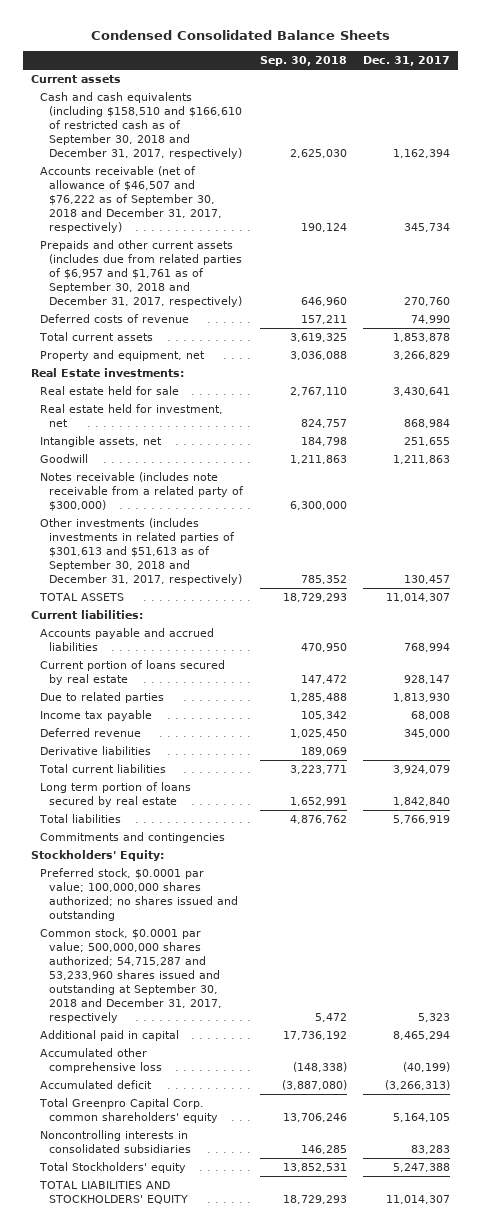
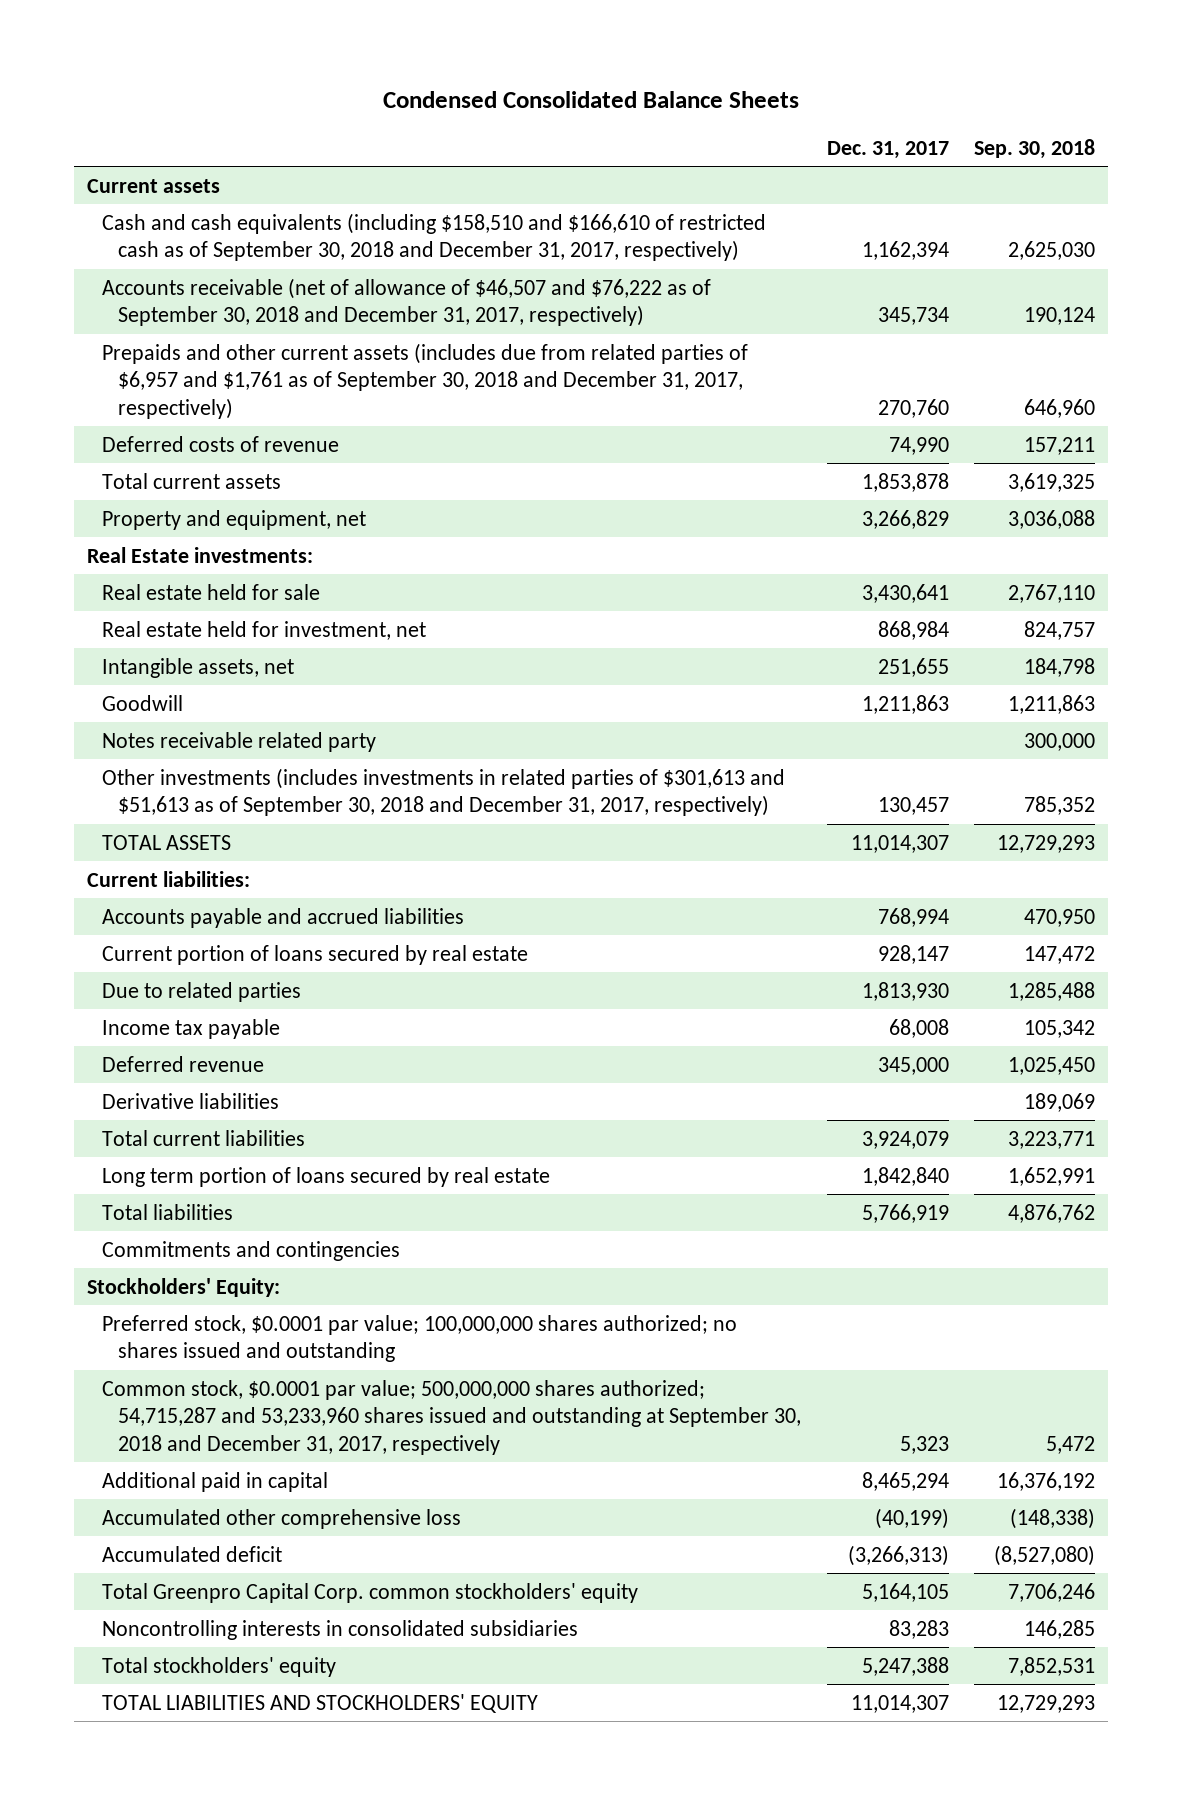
[40,472,245,511] Notes receivable (includes note receivable from a related party of $300,000) -> [102,731,377,752] Notes receivable related party
[289,500,347,510] 6,300,000 -> [1024,732,1096,751] 300,000
[282,593,347,603] 18,729,293 -> [997,834,1096,853] 12,729,293
[282,1031,347,1041] 17,736,192 -> [997,1471,1096,1491] 16,376,192
[281,1080,347,1091] (3,887,080) -> [994,1544,1096,1566] (8,527,080)
[39,1098,219,1123] Total Greenpro Capital Corp. common shareholders' equity -> [102,1582,639,1603] Total Greenpro Capital Corp. common stockholders' equity
[282,1112,347,1122] 13,706,246 -> [1008,1582,1096,1602] 7,706,246
[39,1162,187,1174] Total Stockholders' equity -> [102,1656,337,1677] Total stockholders' equity
[282,1163,347,1173] 13,852,531 -> [1008,1656,1096,1676] 7,852,531
[282,1194,347,1204] 18,729,293 -> [997,1694,1096,1713] 12,729,293

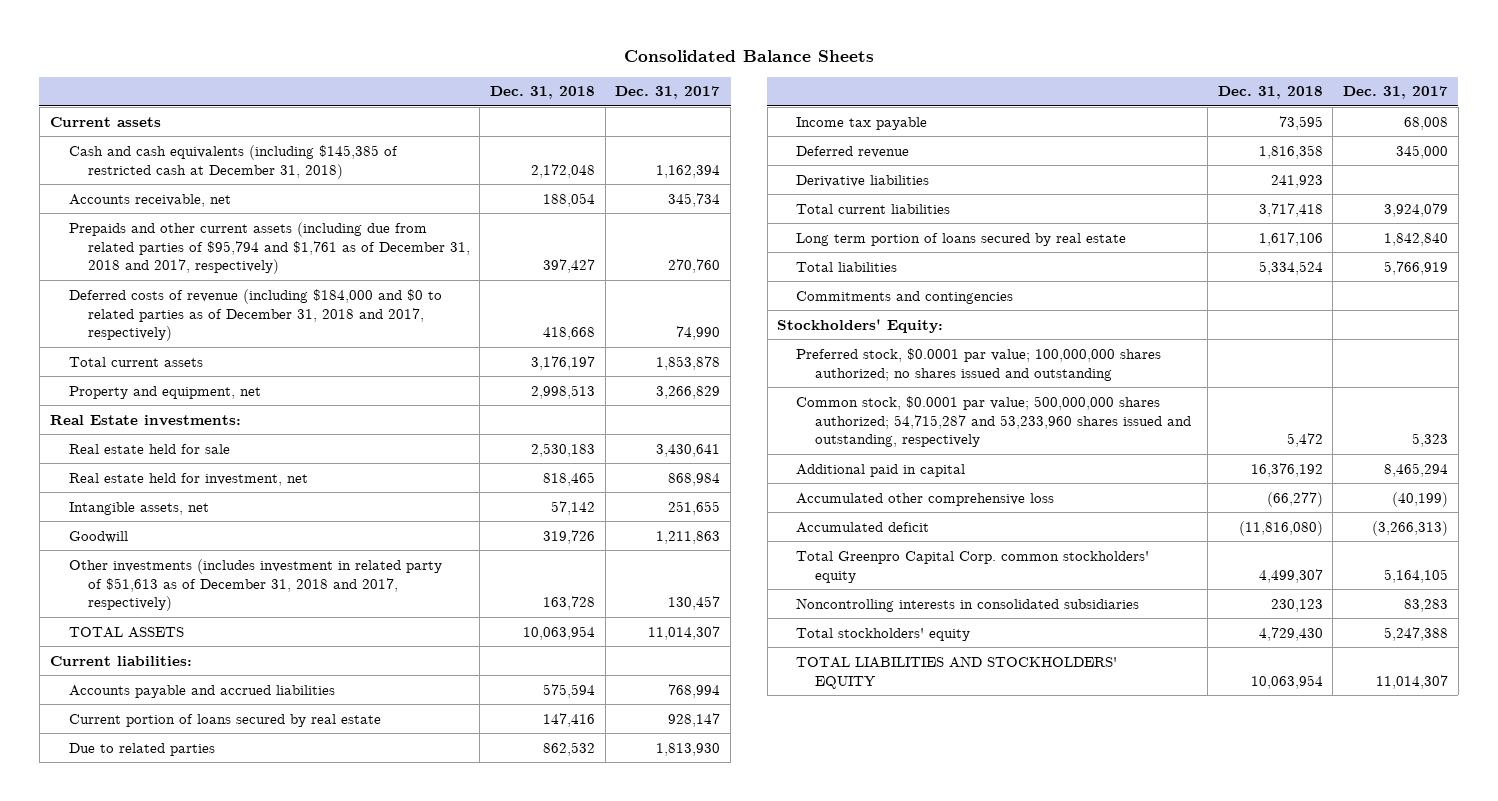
[383,90,800,108] Condensed Consolidated Balance Sheets -> [623,50,874,63] Consolidated Balance Sheets
[974,138,1096,159] Sep. 30, 2018 -> none
none -> [490,86,596,100] Dec. 31, 2018
[102,212,767,262] Cash and cash equivalents (including $158,510 and $166,610 of restricted cash as of September 30, 2018 and December 31, 2017, respectively) -> [68,144,398,179] Cash and cash equivalents (including $145,385 of restricted cash at December 31, 2018)
[102,277,712,327] Accounts receivable (net of allowance of $46,507 and $76,222 as of September 30, 2018 and December 31, 2017, respectively) -> [68,193,231,207] Accounts receivable, net
[102,342,749,419] Prepaids and other current assets (includes due from related parties of $6,957 and $1,761 as of September 30, 2018 and December 31, 2017, respectively) -> [68,221,470,275] Prepaids and other current assets (including due from related parties of $95,794 and $1,761 as of December 31, 2018 and 2017, respectively)
[102,435,340,452] Deferred costs of revenue -> [68,288,442,342] Deferred costs of revenue (including $184,000 and $0 to related parties as of December 31, 2018 and 2017, respectively)
[102,731,377,752] Notes receivable related party -> none
[102,767,786,817] Other investments (includes investments in related parties of $301,613 and $51,613 as of September 30, 2018 and December 31, 2017, respectively) -> [68,558,442,612] Other investments (includes investment in related party of $51,613 as of December 31, 2018 and 2017, respectively)
[102,1379,801,1455] Common stock, $0.0001 par value; 500,000,000 shares authorized; 54,715,287 and 53,233,960 shares issued and outstanding at September 30, 2018 and December 31, 2017, respectively -> [796,395,1192,448] Common stock, $0.0001 par value; 500,000,000 shares authorized; 54,715,287 and 53,233,960 shares issued and outstanding, respectively

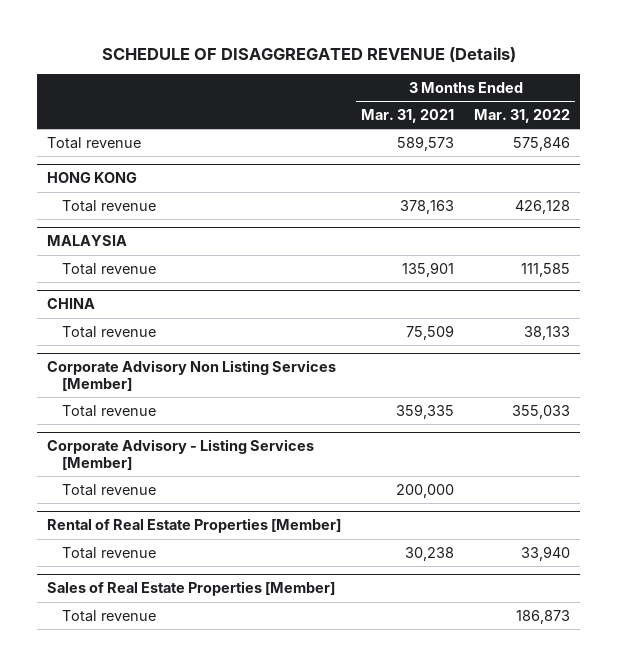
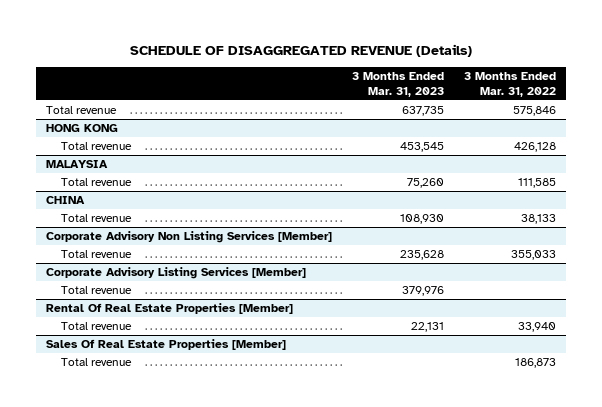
[361,109,455,124] Mar. 31, 2021 -> none
none -> [352,72,445,97] 3 Months Ended Mar. 31, 2023
[47,439,315,470] Corporate Advisory - Listing Services [Member] -> [46,267,307,280] Corporate Advisory Listing Services [Member]
[47,518,342,534] Rental of Real Estate Properties [Member] -> [46,303,294,315] Rental Of Real Estate Properties [Member]
[47,581,336,597] Sales of Real Estate Properties [Member] -> [46,339,287,351] Sales Of Real Estate Properties [Member]

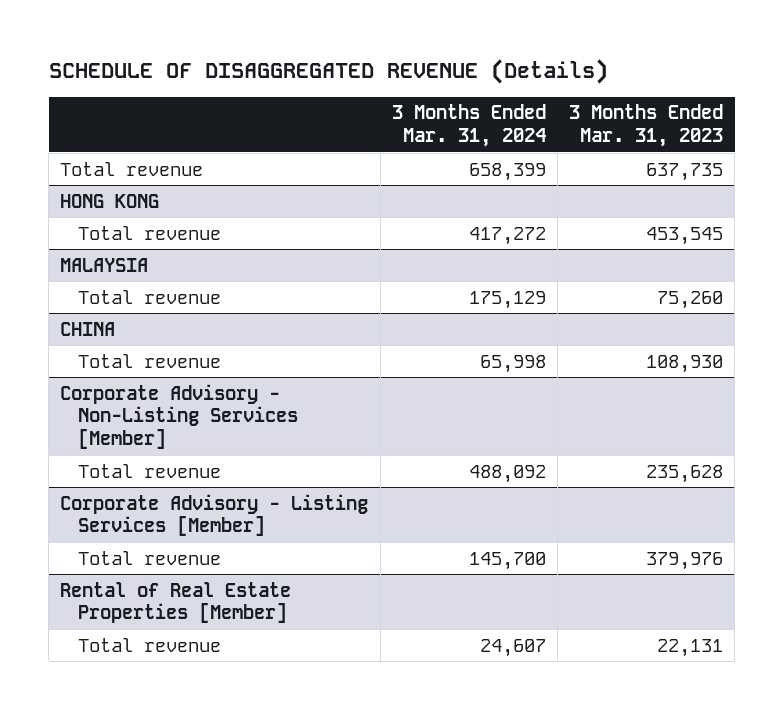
[464,72,557,97] 3 Months Ended Mar. 31, 2022 -> none
none -> [391,104,546,147] 3 Months Ended Mar. 31, 2024
[46,231,333,244] Corporate Advisory Non Listing Services [Member] -> [60,383,299,450] Corporate Advisory - Non-Listing Services [Member]
[46,267,307,280] Corporate Advisory Listing Services [Member] -> [60,493,369,537] Corporate Advisory - Listing Services [Member]
[46,303,294,315] Rental Of Real Estate Properties [Member] -> [60,581,292,624] Rental of Real Estate Properties [Member]
[46,339,287,351] Sales Of Real Estate Properties [Member] -> none
[60,358,132,367] Total revenue -> none

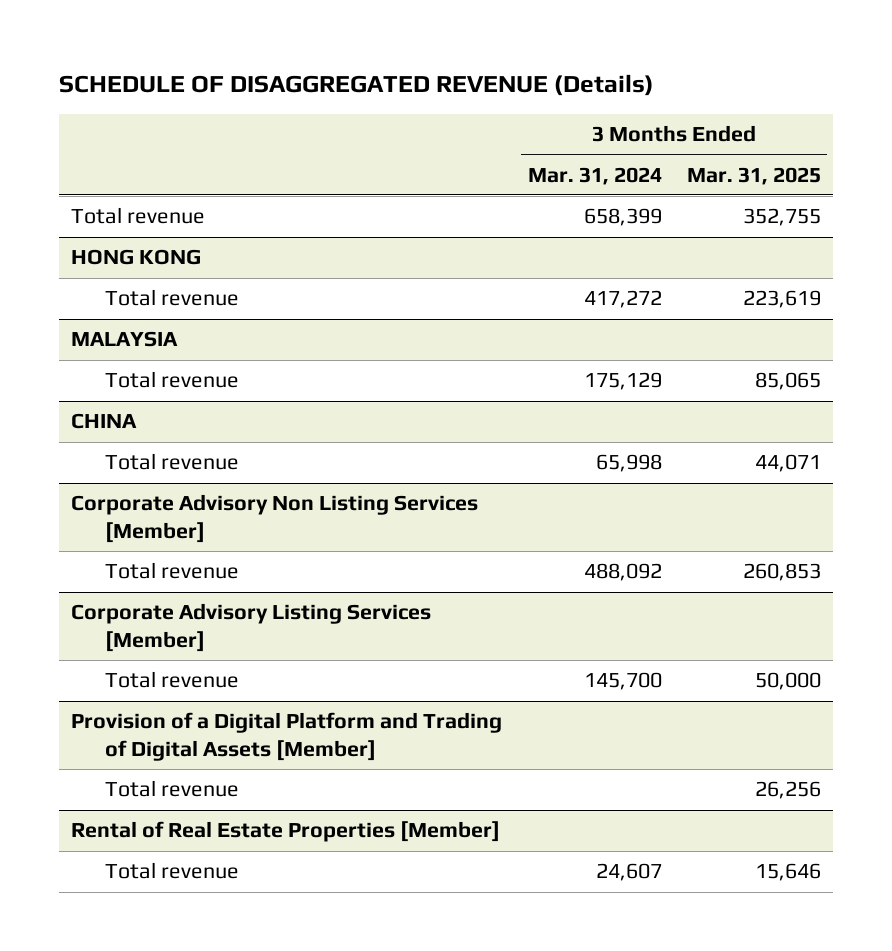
[569,104,724,147] 3 Months Ended Mar. 31, 2023 -> none
none -> [686,166,821,185] Mar. 31, 2025
[60,383,299,450] Corporate Advisory - Non-Listing Services [Member] -> [71,494,479,543] Corporate Advisory Non Listing Services [Member]
[60,493,369,537] Corporate Advisory - Listing Services [Member] -> [71,603,432,652] Corporate Advisory Listing Services [Member]
none -> [71,712,503,761] Provision of a Digital Platform and Trading of Digital Assets [Member]
none -> [105,780,240,798] Total revenue

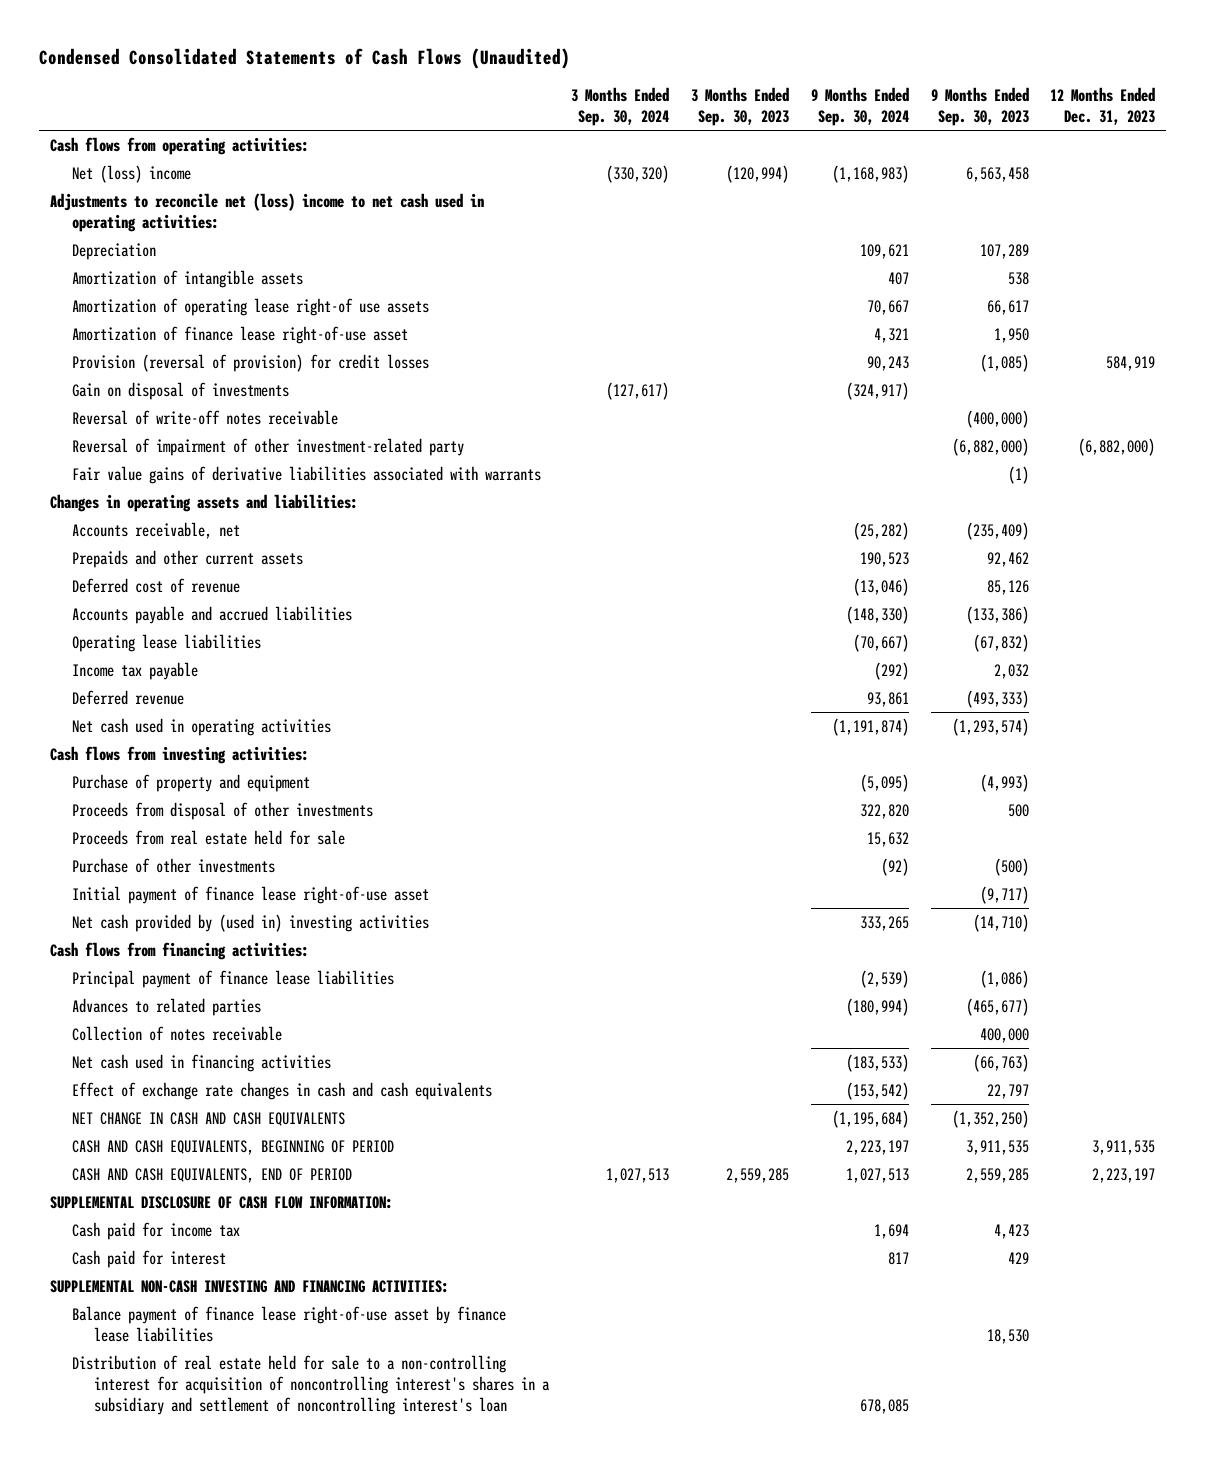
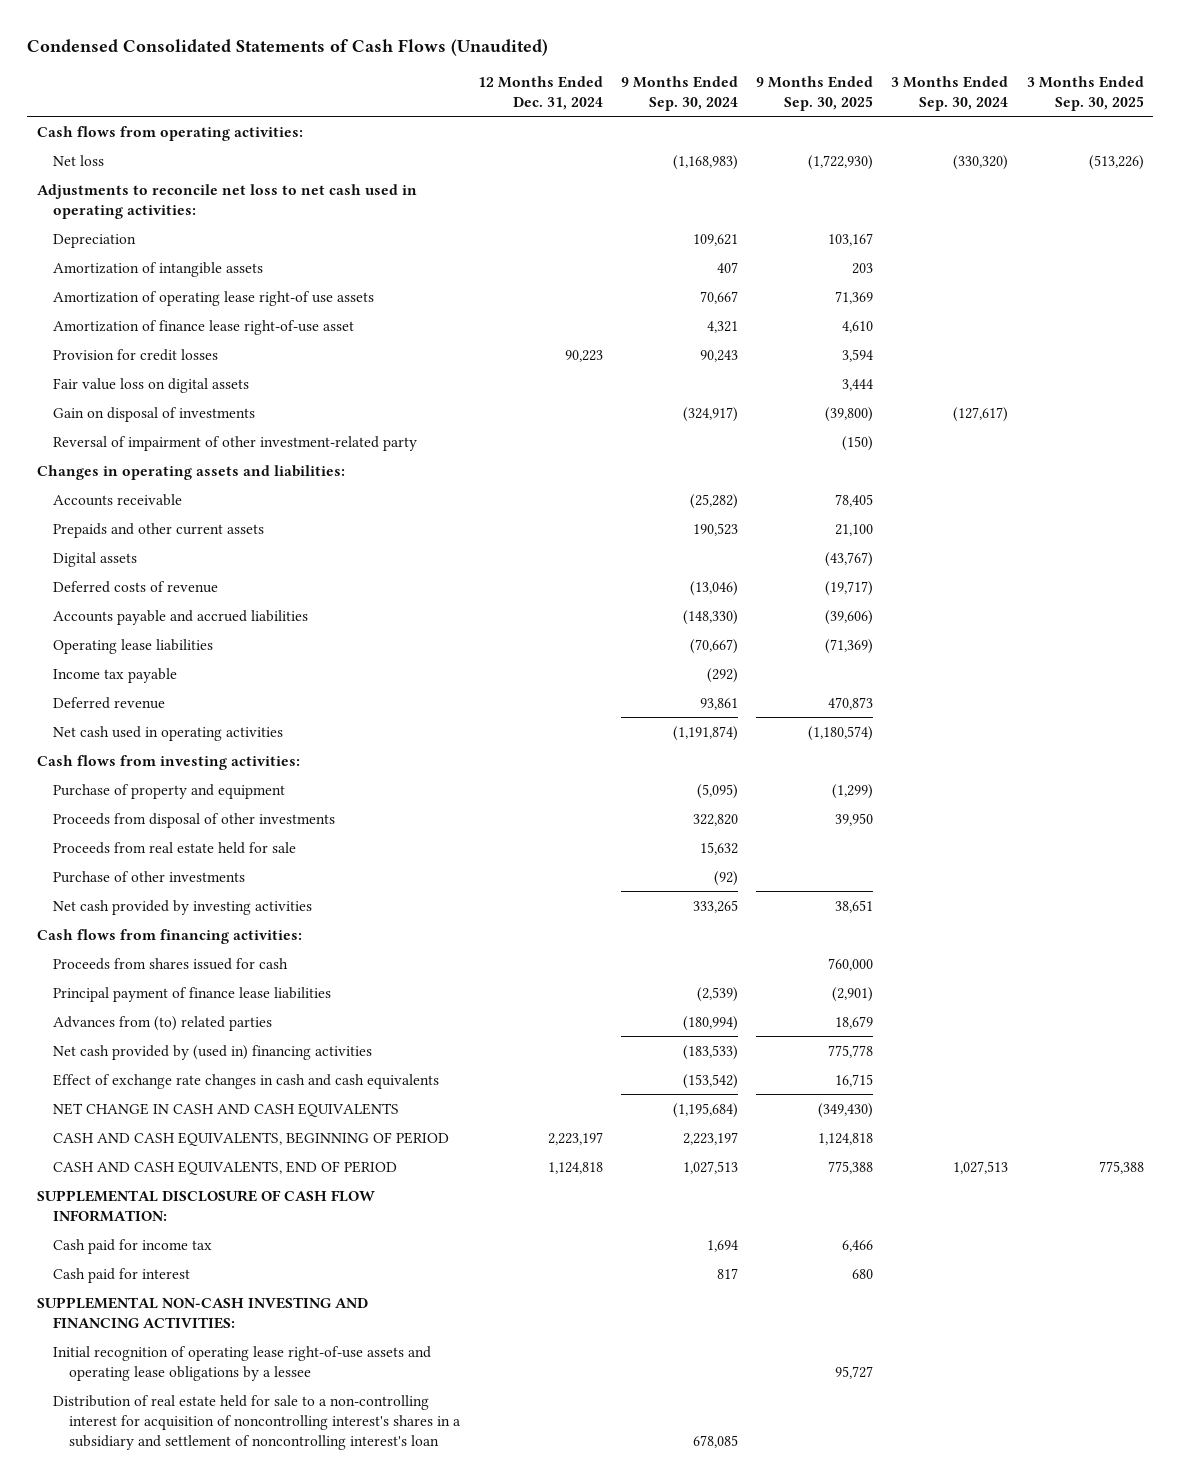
[691,86,790,126] 3 Months Ended Sep. 30, 2023 -> none
[930,86,1029,126] 9 Months Ended Sep. 30, 2023 -> none
[1050,86,1156,125] 12 Months Ended Dec. 31, 2023 -> none
none -> [477,75,603,110] 12 Months Ended Dec. 31, 2024
none -> [756,75,874,111] 9 Months Ended Sep. 30, 2025
none -> [1026,75,1144,111] 3 Months Ended Sep. 30, 2025
[72,164,192,183] Net (loss) income -> [52,154,104,166] Net loss
[49,192,484,232] Adjustments to reconcile net (loss) income to net cash used in operating activities: -> [36,183,417,219] Adjustments to reconcile net loss to net cash used in operating activities:
[72,353,430,372] Provision (reversal of provision) for credit losses -> [52,348,218,361] Provision for credit losses
none -> [52,377,249,393] Fair value loss on digital assets
[72,409,339,425] Reversal of write-off notes receivable -> none
[72,465,542,484] Fair value gains of derivative liabilities associated with warrants -> none
[72,521,241,539] Accounts receivable, net -> [52,493,182,506] Accounts receivable
none -> [52,551,137,567] Digital assets
[72,577,241,593] Deferred cost of revenue -> [52,580,218,593] Deferred costs of revenue
[72,885,430,904] Initial payment of finance lease right-of-use asset -> none
[72,913,430,932] Net cash provided by (used in) investing activities -> [52,899,312,915] Net cash provided by investing activities
none -> [52,957,288,970] Proceeds from shares issued for cash
[72,1025,283,1041] Collection of notes receivable -> none
[72,997,262,1016] Advances to related parties -> [52,1015,272,1031] Advances from (to) related parties
[72,1053,332,1072] Net cash used in financing activities -> [52,1044,372,1060] Net cash provided by (used in) financing activities
[72,1305,507,1342] Balance payment of finance lease right-of-use asset by finance lease liabilities -> none
none -> [52,1345,431,1381] Initial recognition of operating lease right-of-use assets and operating lease obligations by a lessee

